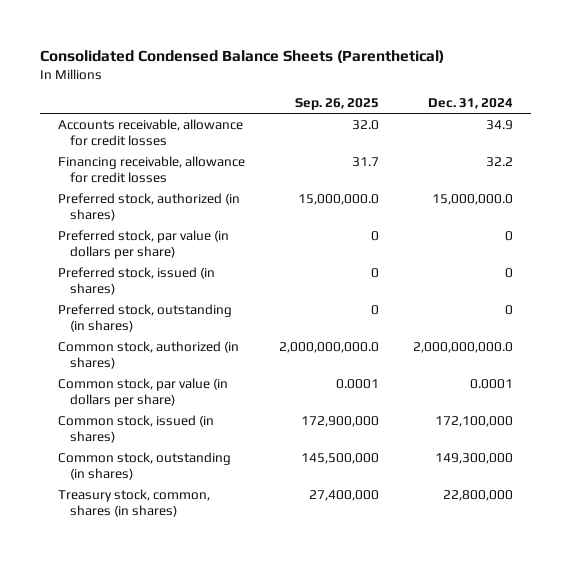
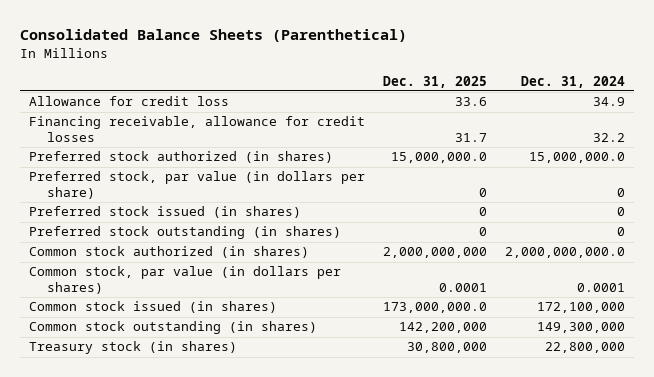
[40,50,445,64] Consolidated Condensed Balance Sheets (Parenthetical) -> [20,29,408,43] Consolidated Balance Sheets (Parenthetical)
[295,98,380,111] Sep. 26, 2025 -> none
none -> [382,75,487,88] Dec. 31, 2025
[57,118,243,147] Accounts receivable, allowance for credit losses -> [29,96,230,107] Allowance for credit loss
[57,192,240,222] Preferred stock, authorized (in shares) -> [29,151,334,164] Preferred stock authorized (in shares)
[57,266,215,296] Preferred stock, issued (in shares) -> [29,206,302,219] Preferred stock issued (in shares)
[57,303,232,333] Preferred stock, outstanding (in shares) -> [29,226,342,240] Preferred stock outstanding (in shares)
[57,340,239,370] Common stock, authorized (in shares) -> [29,246,310,259] Common stock authorized (in shares)
[57,377,228,408] Common stock, par value (in dollars per share) -> [29,266,342,295] Common stock, par value (in dollars per shares)
[57,414,214,444] Common stock, issued (in shares) -> [29,301,278,314] Common stock issued (in shares)
[57,451,231,481] Common stock, outstanding (in shares) -> [29,321,318,335] Common stock outstanding (in shares)
[57,488,210,518] Treasury stock, common, shares (in shares) -> [29,341,238,355] Treasury stock (in shares)

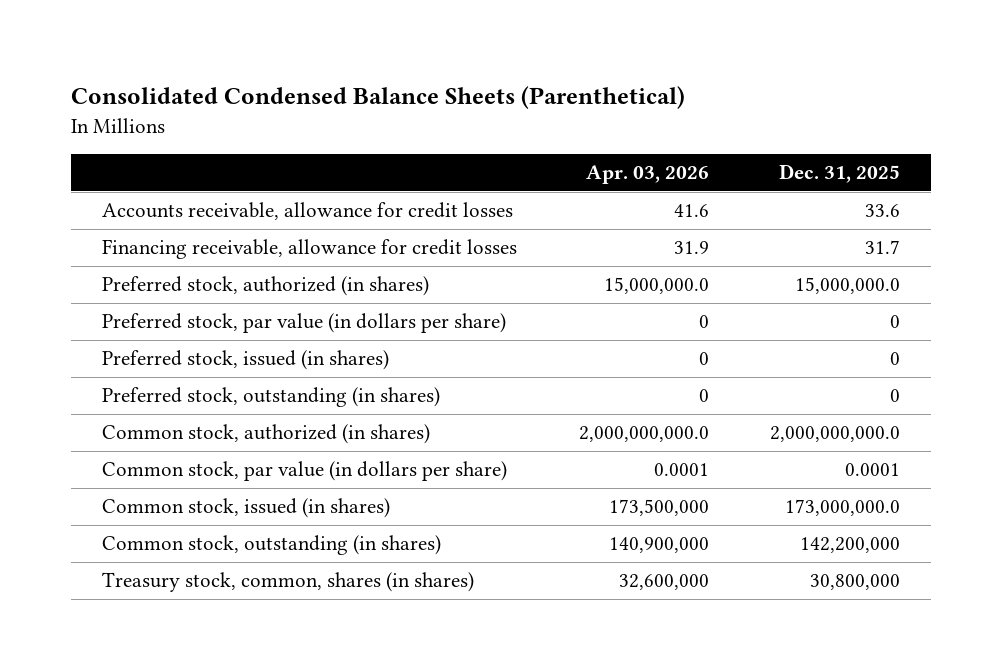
[20,29,408,43] Consolidated Balance Sheets (Parenthetical) -> [71,86,686,110] Consolidated Condensed Balance Sheets (Parenthetical)
[520,75,625,88] Dec. 31, 2024 -> none
none -> [585,165,709,185] Apr. 03, 2026
[29,96,230,107] Allowance for credit loss -> [102,202,514,221] Accounts receivable, allowance for credit losses
[29,151,334,164] Preferred stock authorized (in shares) -> [102,276,430,297] Preferred stock, authorized (in shares)
[29,206,302,219] Preferred stock issued (in shares) -> [102,350,390,371] Preferred stock, issued (in shares)
[29,226,342,240] Preferred stock outstanding (in shares) -> [102,387,441,408] Preferred stock, outstanding (in shares)
[29,246,310,259] Common stock authorized (in shares) -> [102,424,431,445] Common stock, authorized (in shares)
[382,247,487,259] 2,000,000,000 -> [770,426,901,443] 2,000,000,000.0
[29,266,342,295] Common stock, par value (in dollars per shares) -> [102,461,508,482] Common stock, par value (in dollars per share)
[29,301,278,314] Common stock issued (in shares) -> [102,498,391,519] Common stock, issued (in shares)
[29,321,318,335] Common stock outstanding (in shares) -> [102,535,442,556] Common stock, outstanding (in shares)
[29,341,238,355] Treasury stock (in shares) -> [102,572,475,593] Treasury stock, common, shares (in shares)

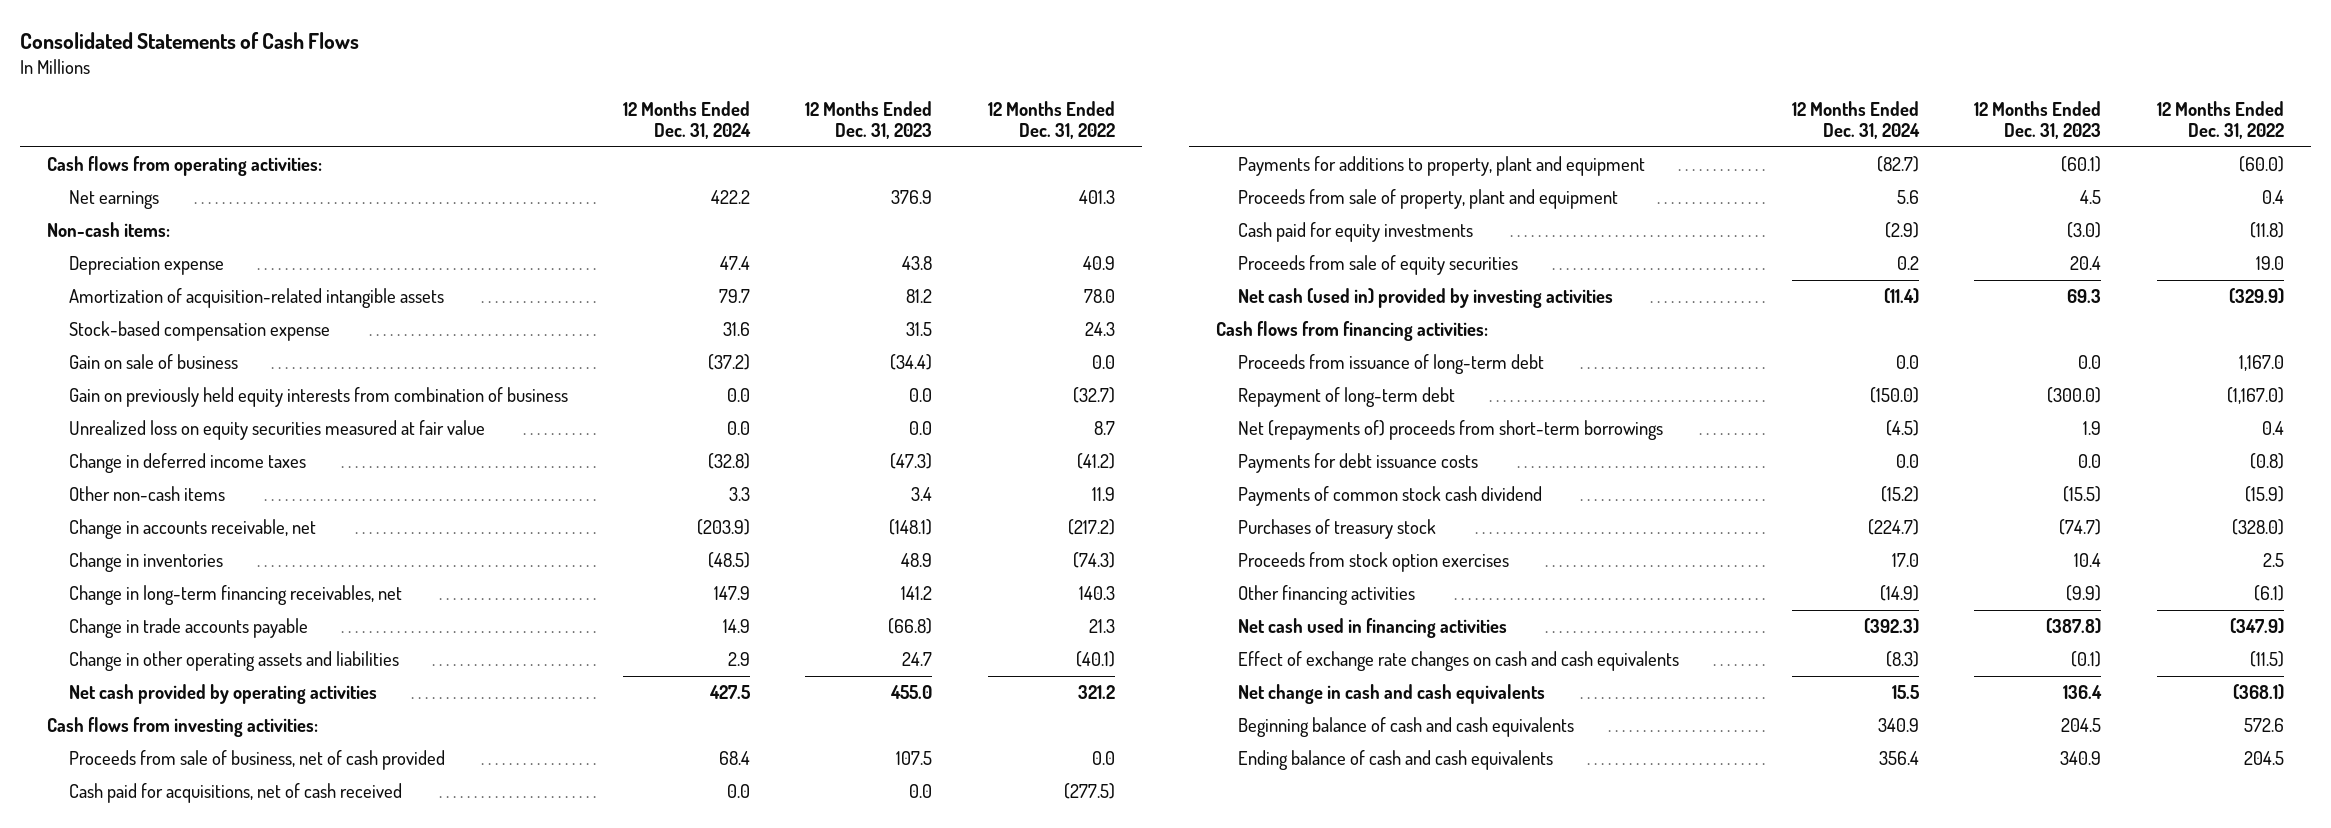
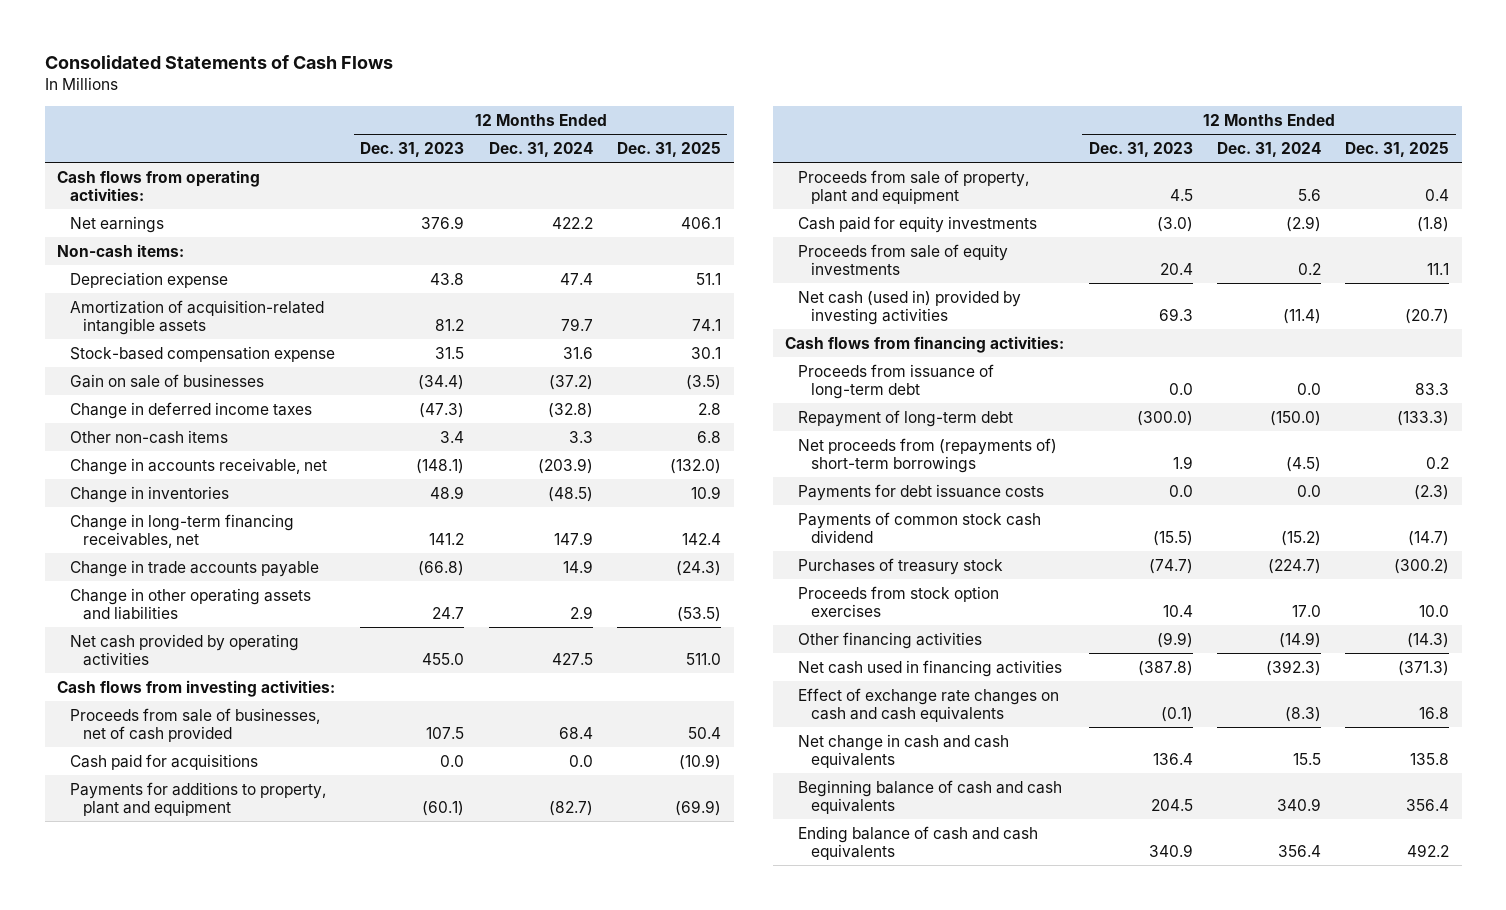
[987,100,1115,140] 12 Months Ended Dec. 31, 2022 -> none
none -> [617,141,722,157] Dec. 31, 2025
[69,387,569,408] Gain on previously held equity interests from combination of business -> none
[69,420,486,441] Unrealized loss on equity securities measured at fair value -> none
[69,354,239,370] Gain on sale of business -> [70,373,265,388] Gain on sale of businesses
[69,750,446,771] Proceeds from sale of business, net of cash provided -> [70,707,321,742] Proceeds from sale of businesses, net of cash provided
[69,783,403,804] Cash paid for acquisitions, net of cash received -> [70,753,259,770] Cash paid for acquisitions
[1238,255,1519,276] Proceeds from sale of equity securities -> [798,243,1009,275] Proceeds from sale of equity investments
[1238,420,1664,441] Net (repayments of) proceeds from short-term borrowings -> [798,437,1058,473] Net proceeds from (repayments of) short-term borrowings

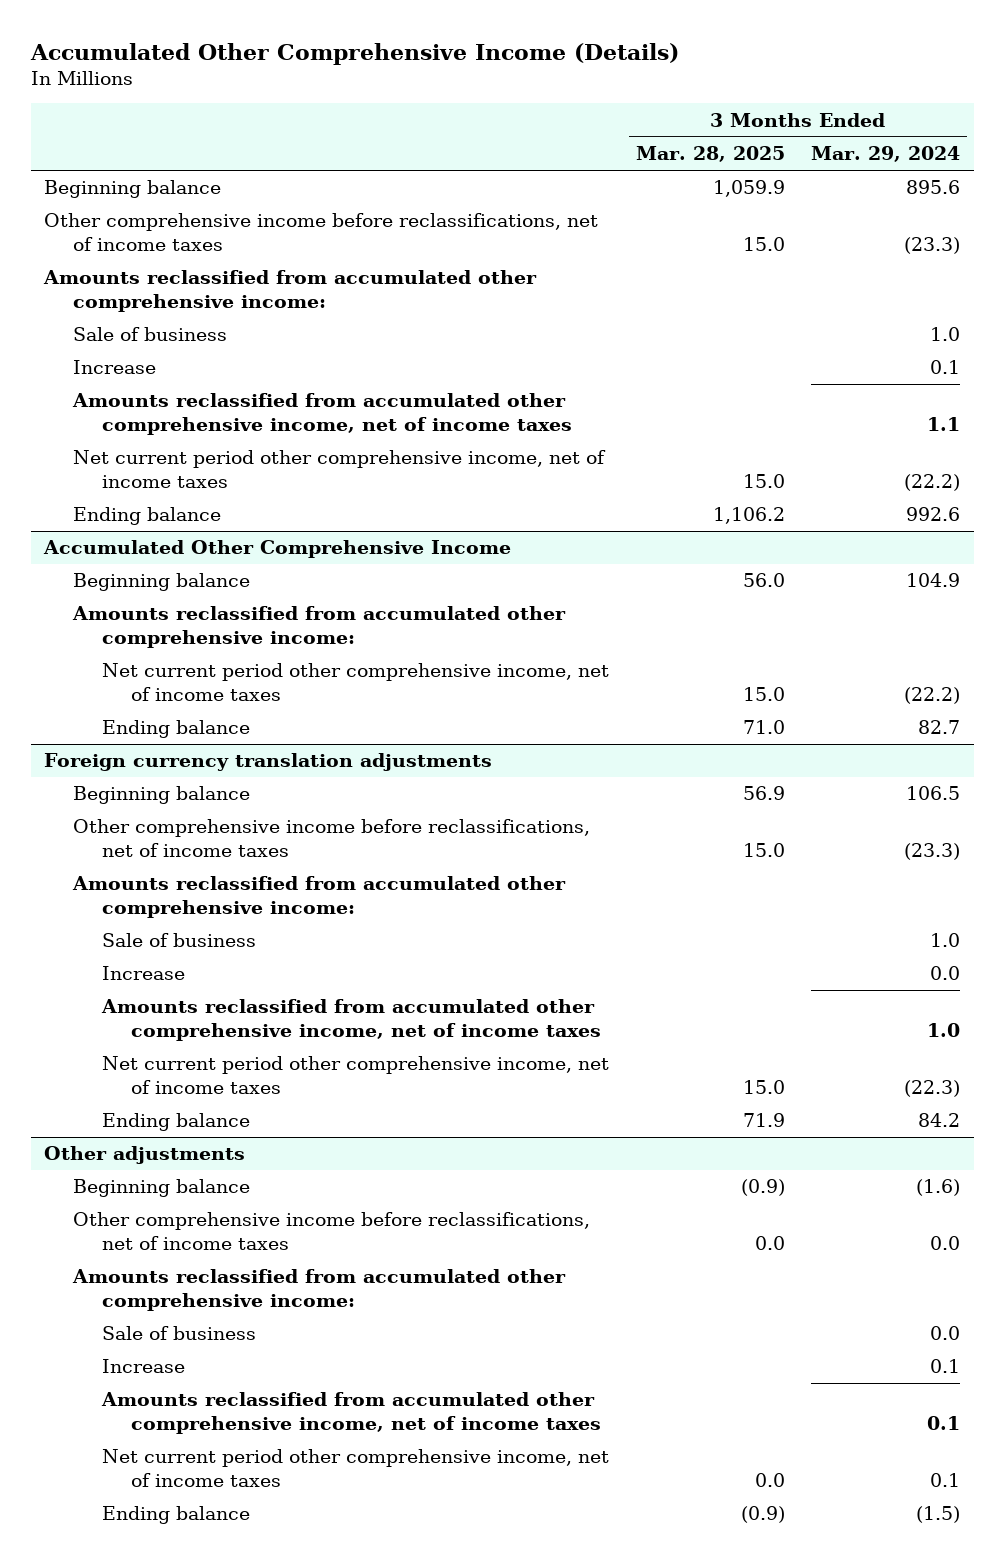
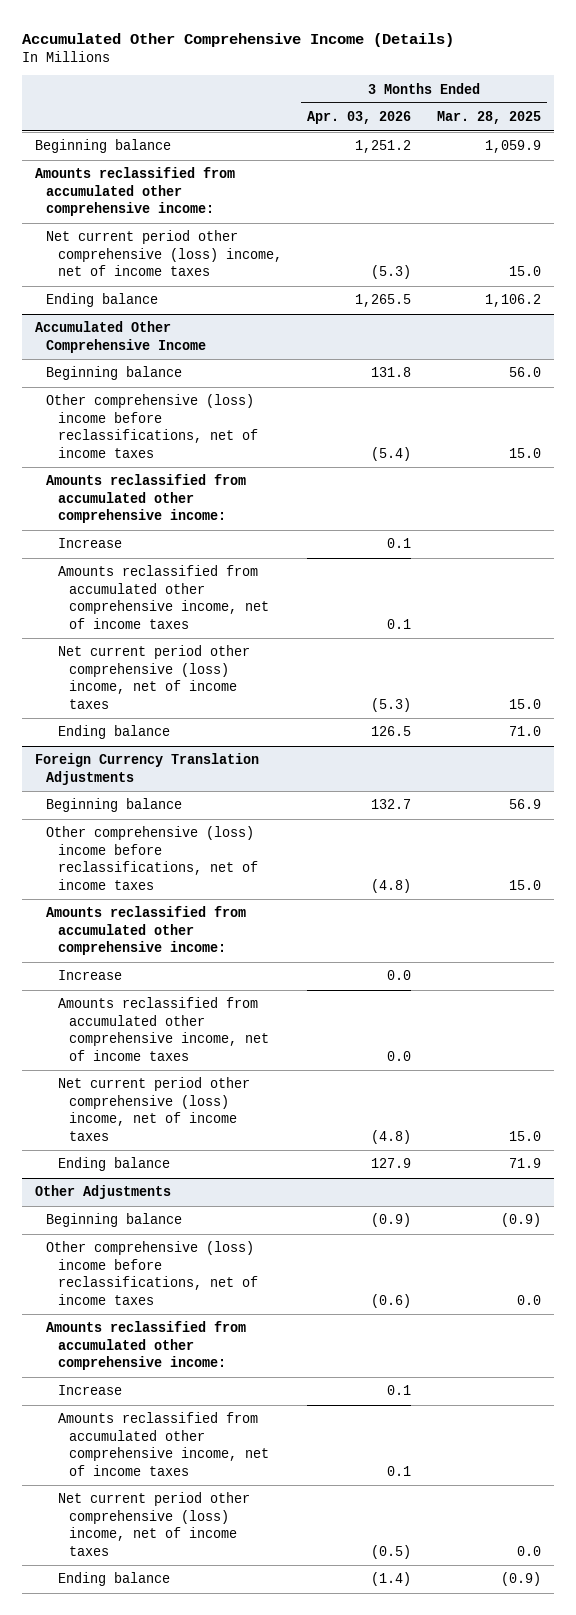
[811,146,961,163] Mar. 29, 2024 -> none
none -> [307,111,412,125] Apr. 03, 2026
[44,213,599,252] Other comprehensive income before reclassifications, net of income taxes -> none
[73,327,228,342] Sale of business -> none
[73,360,157,375] Increase -> none
[72,393,572,436] Amounts reclassified from accumulated other comprehensive income, net of income taxes -> none
[73,450,607,489] Net current period other comprehensive income, net of income taxes -> [46,230,282,277] Net current period other comprehensive (loss) income, net of income taxes
none -> [46,394,258,459] Other comprehensive (loss) income before reclassifications, net of income taxes
none -> [57,538,122,549] Increase
none -> [57,565,269,630] Amounts reclassified from accumulated other comprehensive income, net of income taxes
[101,663,609,702] Net current period other comprehensive income, net of income taxes -> [57,645,250,710] Net current period other comprehensive (loss) income, net of income taxes
[44,753,493,772] Foreign currency translation adjustments -> [35,753,260,785] Foreign Currency Translation Adjustments
[73,819,591,858] Other comprehensive income before reclassifications, net of income taxes -> [46,826,258,891] Other comprehensive (loss) income before reclassifications, net of income taxes
[101,933,256,948] Sale of business -> none
[101,1056,609,1095] Net current period other comprehensive income, net of income taxes -> [57,1077,250,1142] Net current period other comprehensive (loss) income, net of income taxes
[44,1146,246,1165] Other adjustments -> [35,1185,172,1200] Other Adjustments
[73,1212,591,1251] Other comprehensive income before reclassifications, net of income taxes -> [46,1241,258,1306] Other comprehensive (loss) income before reclassifications, net of income taxes
[101,1326,256,1341] Sale of business -> none
[101,1449,609,1488] Net current period other comprehensive income, net of income taxes -> [57,1492,250,1557] Net current period other comprehensive (loss) income, net of income taxes

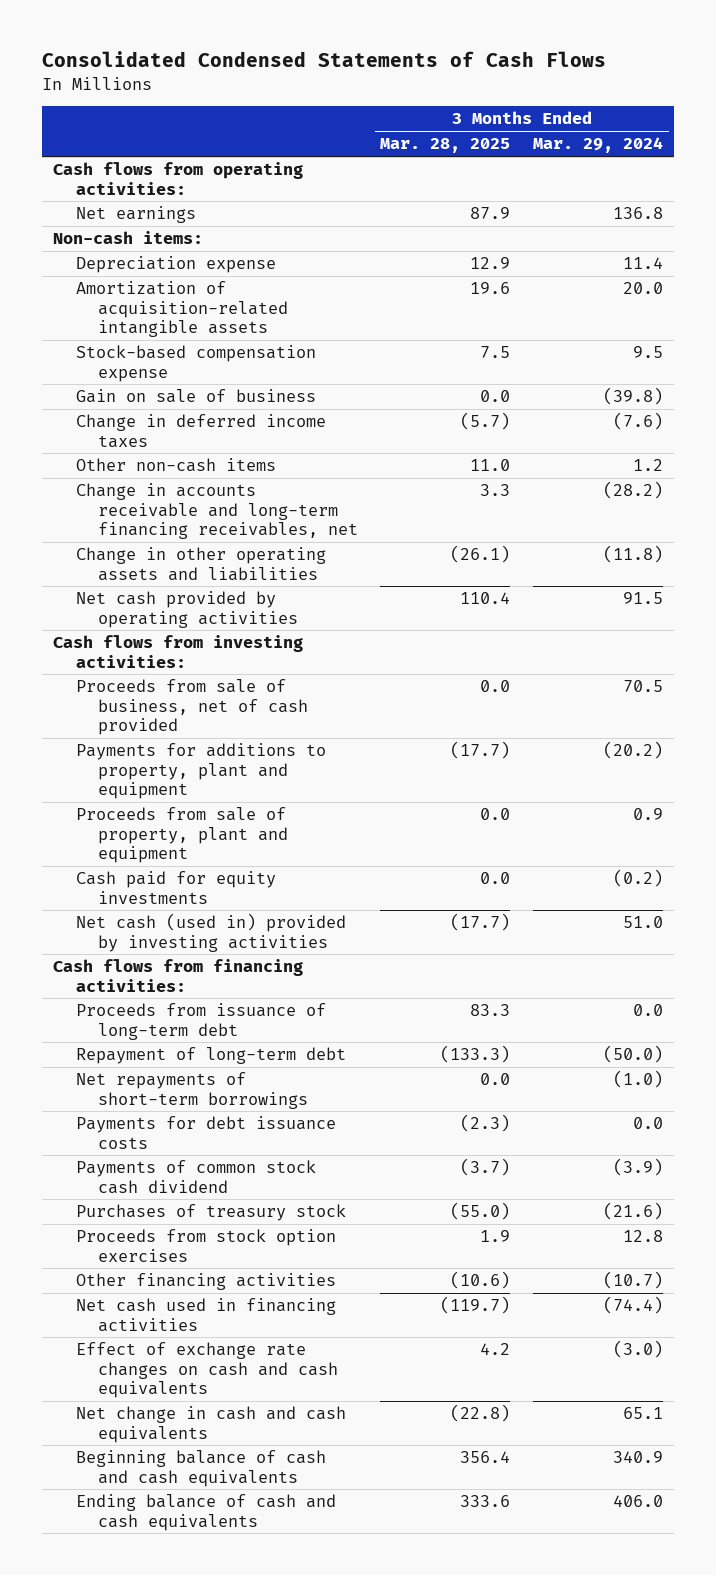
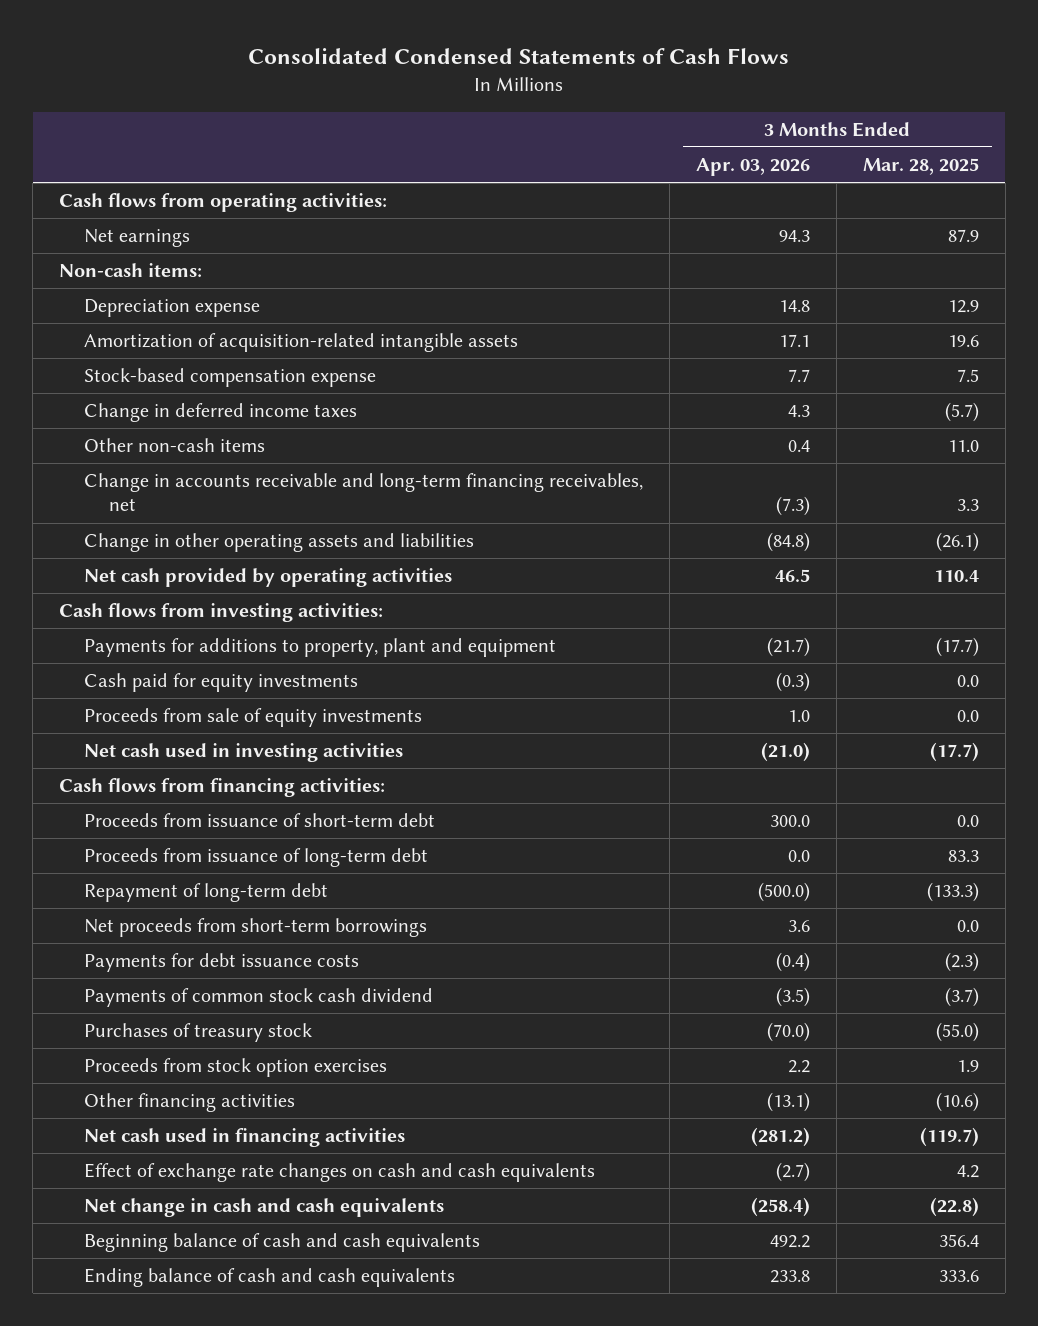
[533,137,664,154] Mar. 29, 2024 -> none
none -> [696,158,811,177] Apr. 03, 2026
[75,389,316,404] Gain on sale of business -> none
[75,679,308,735] Proceeds from sale of business, net of cash provided -> none
[75,807,288,863] Proceeds from sale of property, plant and equipment -> none
none -> [84,708,423,728] Proceeds from sale of equity investments
[75,913,346,952] Net cash (used in) provided by investing activities -> [84,743,404,763] Net cash used in investing activities
none -> [84,813,436,828] Proceeds from issuance of short-term debt
[75,1072,308,1109] Net repayments of short-term borrowings -> [84,918,428,938] Net proceeds from short-term borrowings

